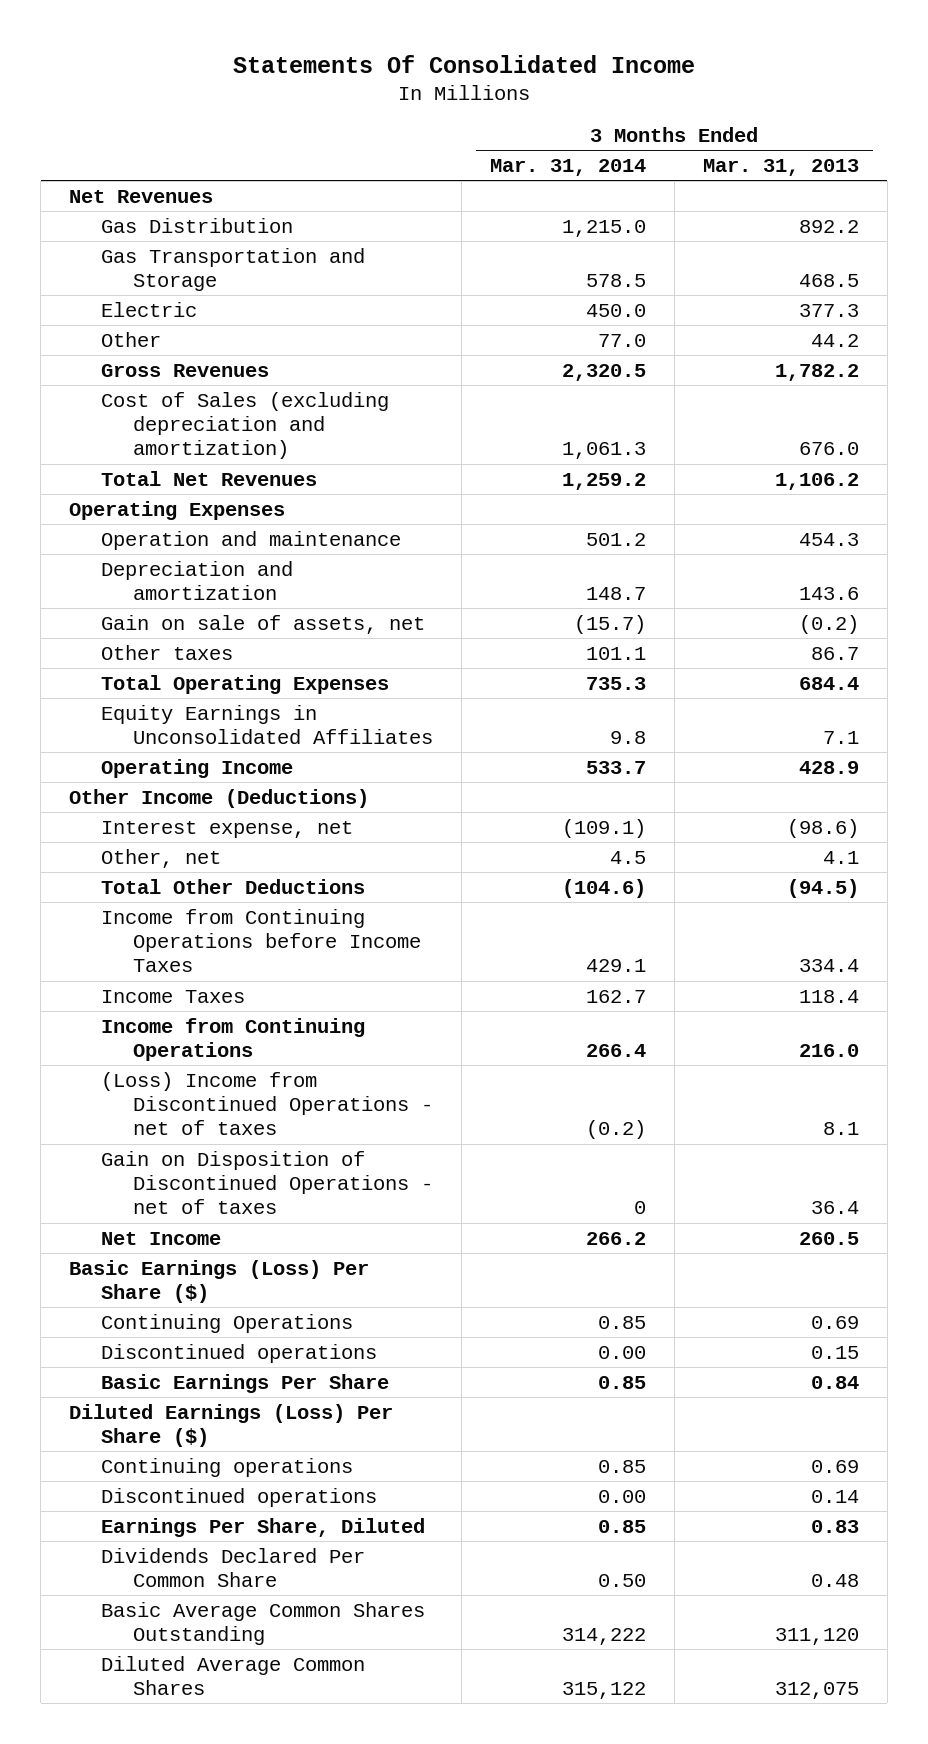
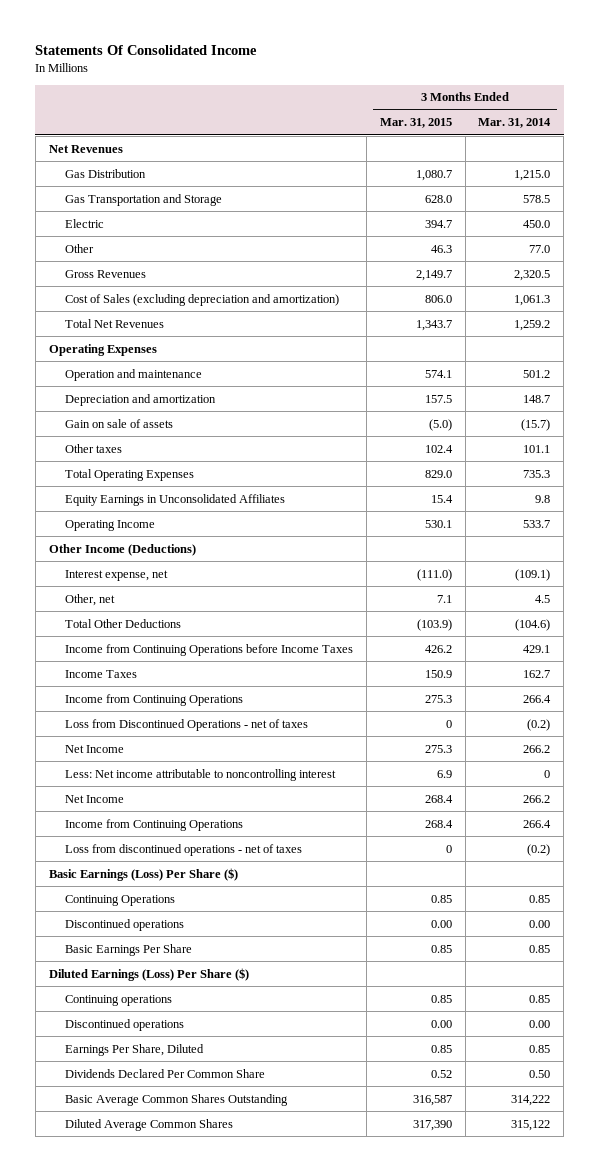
[702,158,859,176] Mar. 31, 2013 -> none
none -> [379,118,452,129] Mar. 31, 2015
[101,614,426,634] Gain on sale of assets, net -> [64,418,173,428] Gain on sale of assets
[101,1150,433,1215] Gain on Disposition of Discontinued Operations - net of taxes -> none
[101,1071,433,1136] (Loss) Income from Discontinued Operations - net of taxes -> [64,718,308,731] Loss from Discontinued Operations - net of taxes
none -> [64,768,336,781] Less: Net income attributable to noncontrolling interest
none -> [64,794,124,803] Net Income
none -> [64,818,243,831] Income from Continuing Operations
none -> [64,843,302,856] Loss from discontinued operations - net of taxes

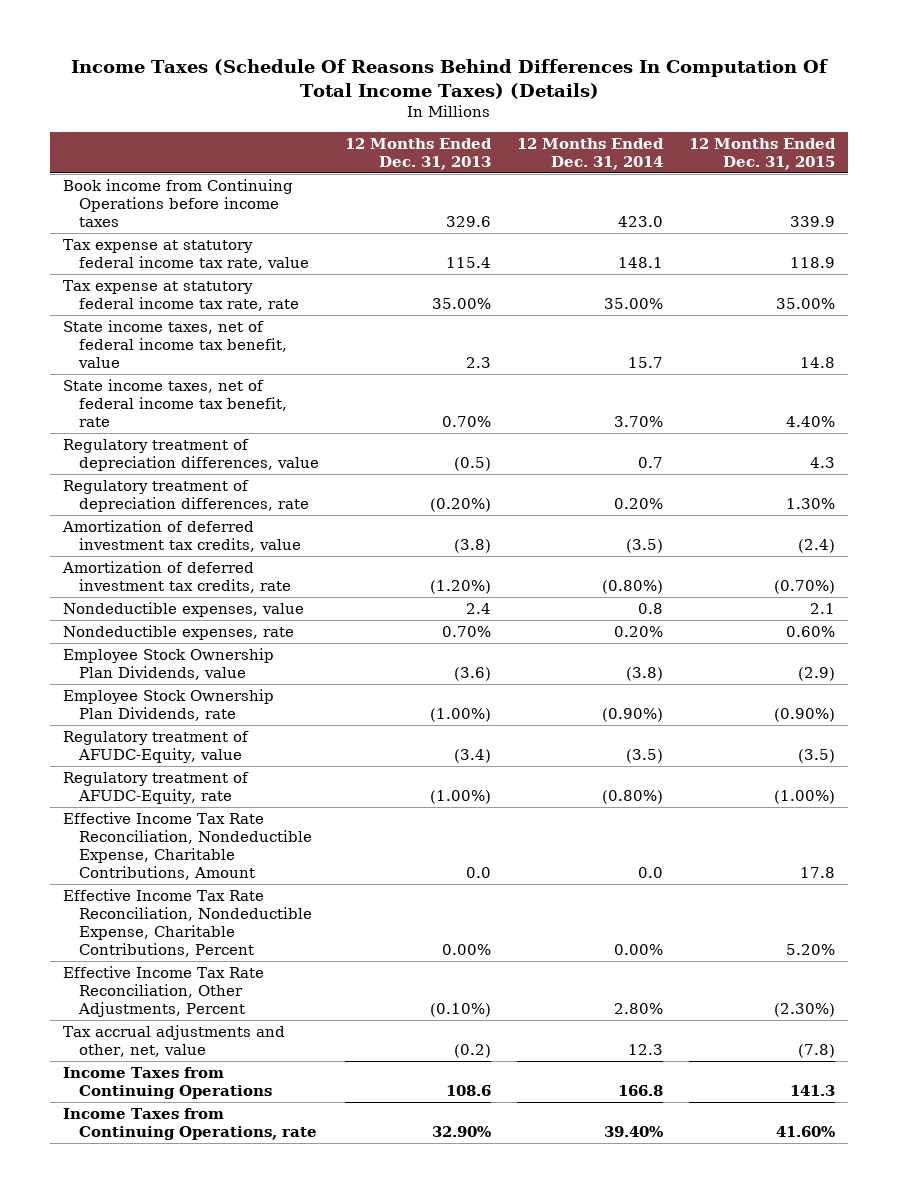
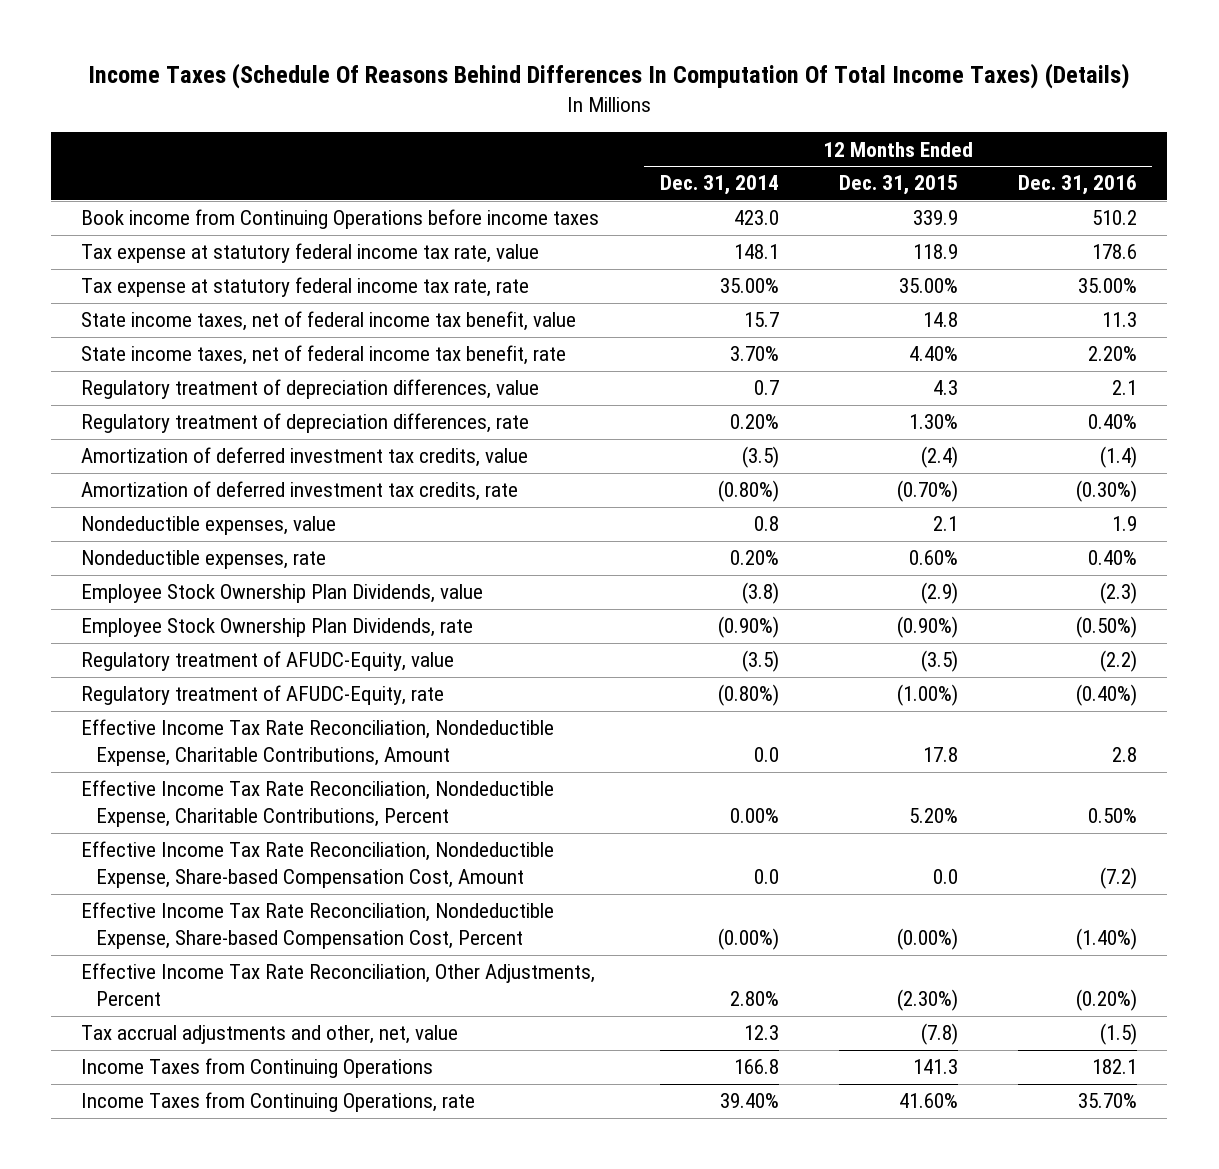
[345,137,493,170] 12 Months Ended Dec. 31, 2013 -> none
none -> [1018,175,1138,196] Dec. 31, 2016
none -> [81,841,555,889] Effective Income Tax Rate Reconciliation, Nondeductible Expense, Share-based Compensation Cost, Amount
none -> [81,902,555,950] Effective Income Tax Rate Reconciliation, Nondeductible Expense, Share-based Compensation Cost, Percent

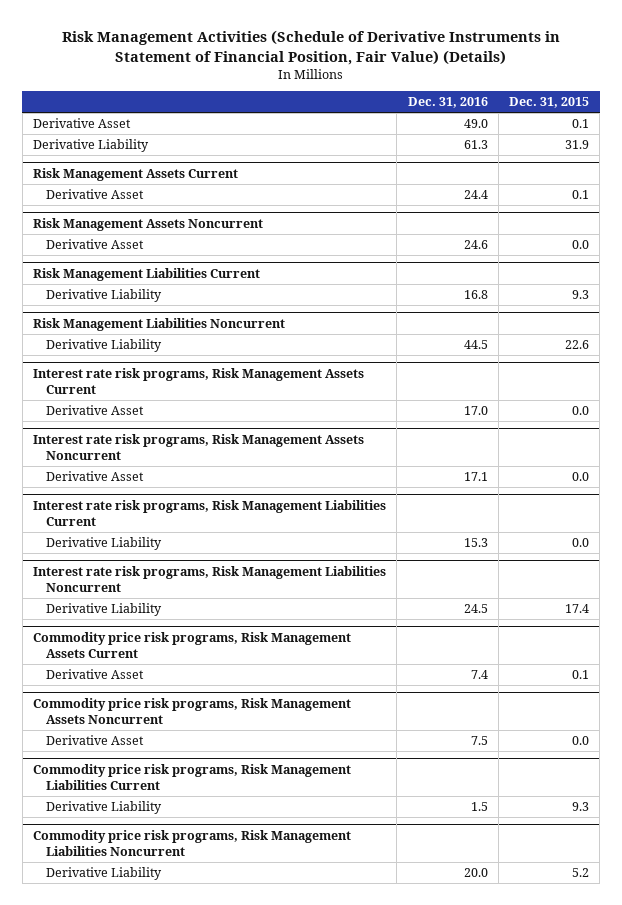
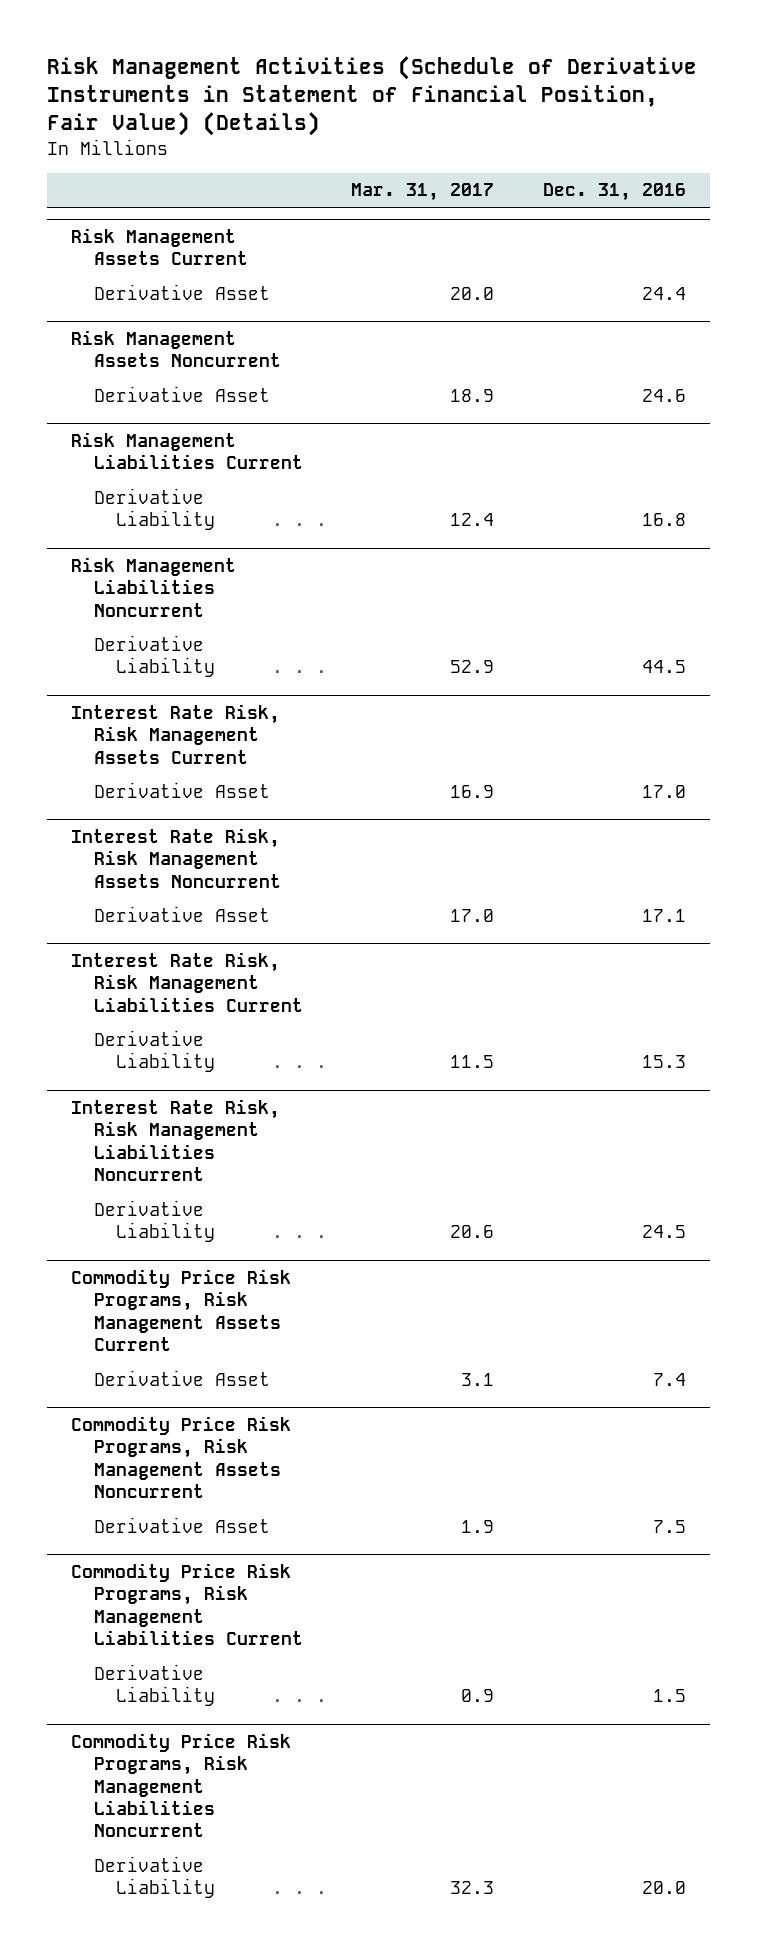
[509,97,590,109] Dec. 31, 2015 -> none
none -> [351,183,495,202] Mar. 31, 2017
[33,117,132,128] Derivative Asset -> none
[33,138,150,152] Derivative Liability -> none
[33,367,365,394] Interest rate risk programs, Risk Management Assets Current -> [70,703,280,764] Interest Rate Risk, Risk Management Assets Current
[33,433,365,460] Interest rate risk programs, Risk Management Assets Noncurrent -> [70,827,281,888] Interest Rate Risk, Risk Management Assets Noncurrent
[33,499,387,526] Interest rate risk programs, Risk Management Liabilities Current -> [70,951,303,1012] Interest Rate Risk, Risk Management Liabilities Current
[33,565,387,592] Interest rate risk programs, Risk Management Liabilities Noncurrent -> [70,1098,280,1181] Interest Rate Risk, Risk Management Liabilities Noncurrent
[33,631,352,658] Commodity price risk programs, Risk Management Assets Current -> [70,1268,291,1351] Commodity Price Risk Programs, Risk Management Assets Current
[33,697,352,724] Commodity price risk programs, Risk Management Assets Noncurrent -> [70,1415,291,1498] Commodity Price Risk Programs, Risk Management Assets Noncurrent
[33,763,352,790] Commodity price risk programs, Risk Management Liabilities Current -> [70,1562,303,1645] Commodity Price Risk Programs, Risk Management Liabilities Current
[33,829,352,856] Commodity price risk programs, Risk Management Liabilities Noncurrent -> [70,1732,291,1838] Commodity Price Risk Programs, Risk Management Liabilities Noncurrent

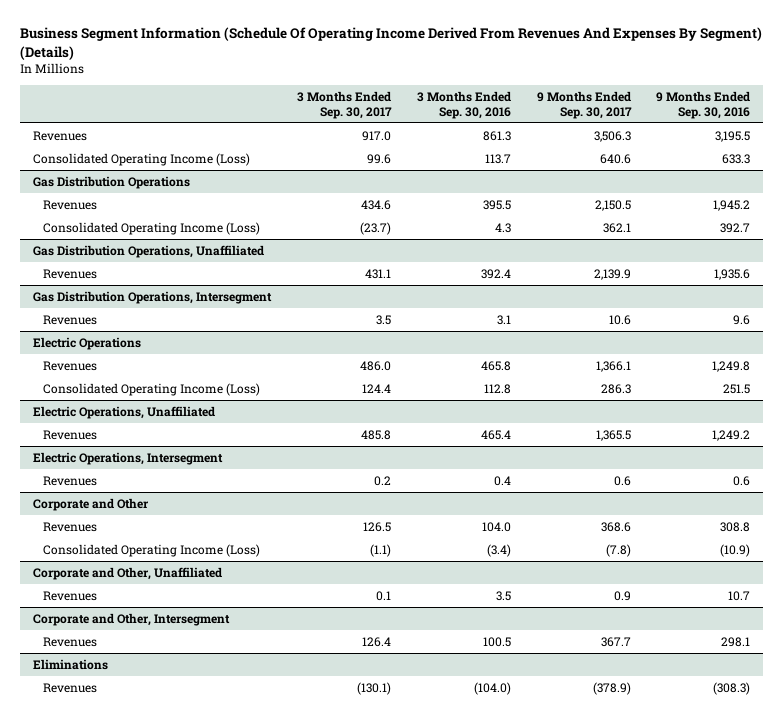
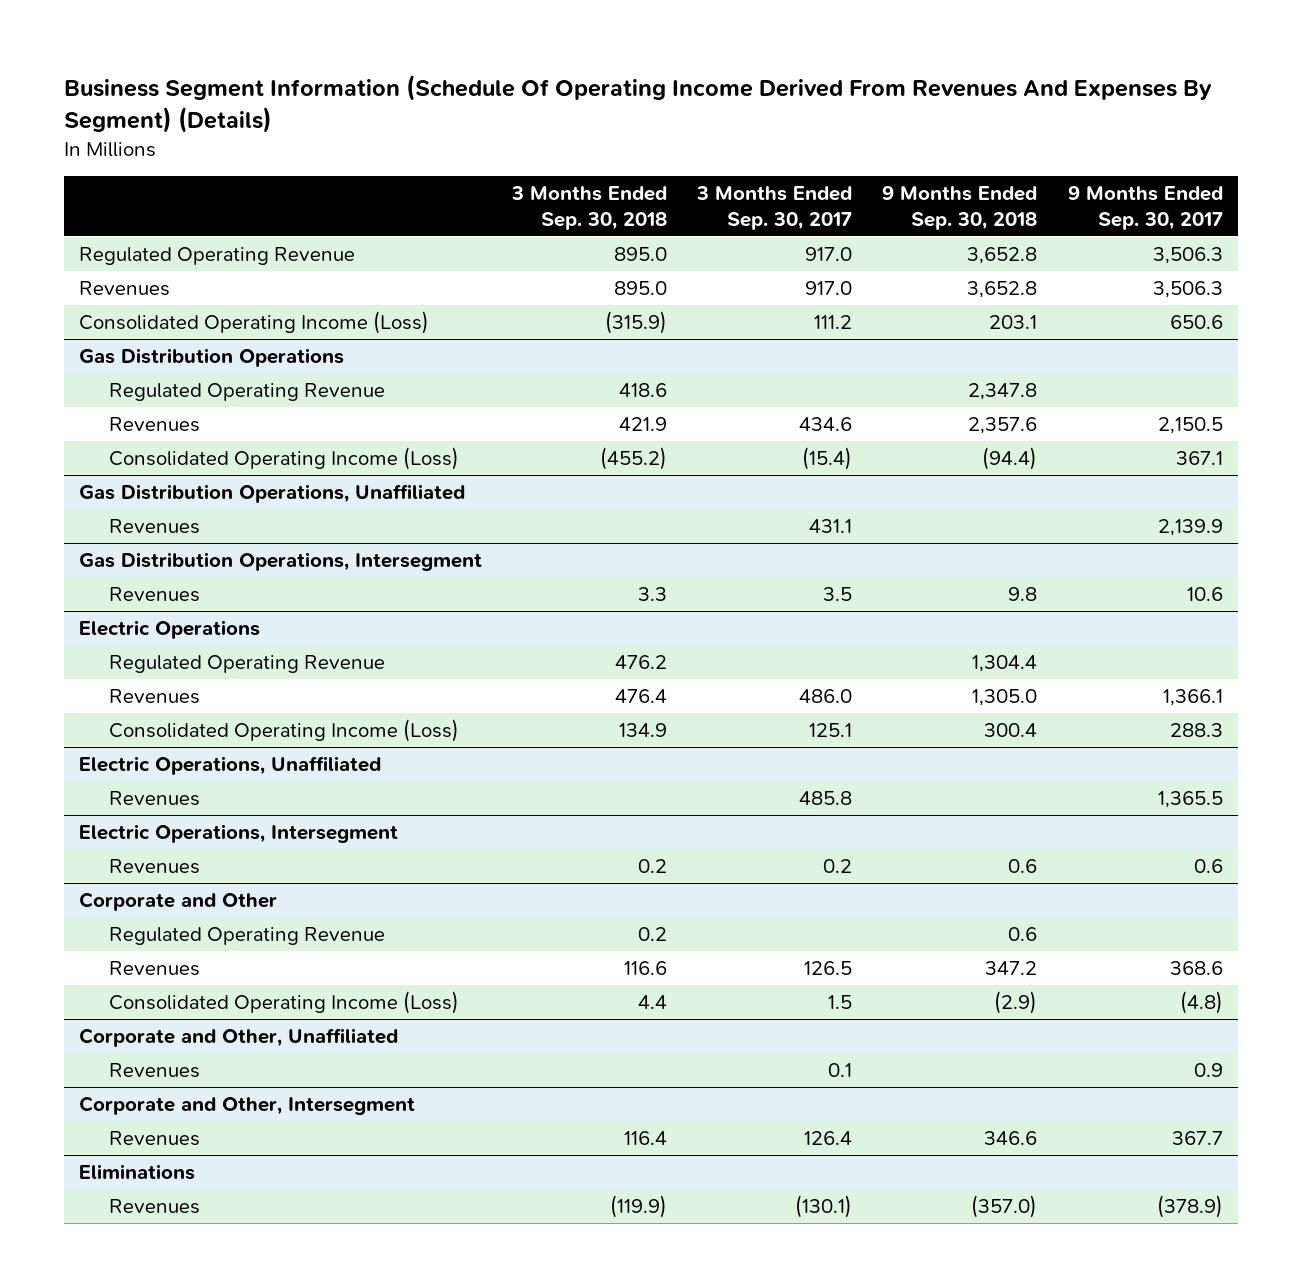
[416,90,511,119] 3 Months Ended Sep. 30, 2016 -> none
[656,90,751,119] 9 Months Ended Sep. 30, 2016 -> none
none -> [511,186,668,230] 3 Months Ended Sep. 30, 2018
none -> [882,186,1038,230] 9 Months Ended Sep. 30, 2018
none -> [79,246,356,265] Regulated Operating Revenue
[366,153,391,164] 99.6 -> [814,314,853,329] 111.2
[599,153,631,164] 640.6 -> [1169,314,1223,329] 650.6
none -> [109,382,386,401] Regulated Operating Revenue
[359,221,391,235] (23.7) -> [802,446,853,470] (15.4)
[602,222,631,233] 362.1 -> [1175,450,1223,465] 367.1
none -> [109,654,386,673] Regulated Operating Revenue
[361,383,391,393] 124.4 -> [809,722,853,737] 125.1
[600,383,631,394] 286.3 -> [1169,722,1223,737] 288.3
none -> [109,926,386,945] Regulated Operating Revenue
[369,543,391,557] (1.1) -> [828,994,853,1009] 1.5
[605,543,631,557] (7.8) -> [1179,990,1223,1014] (4.8)

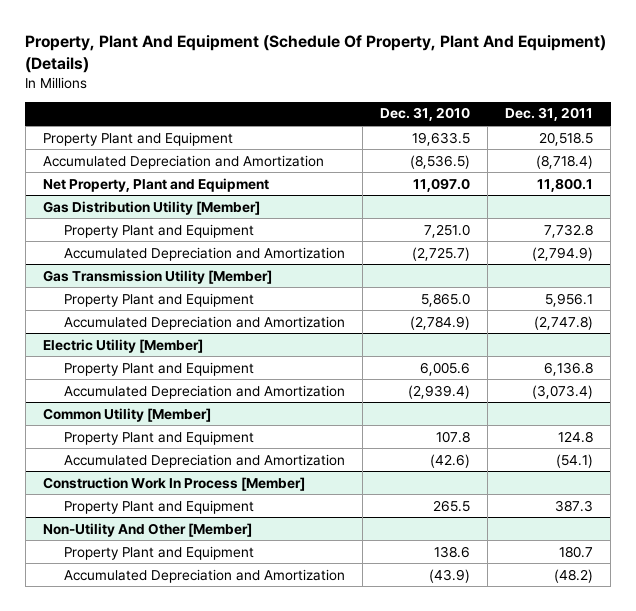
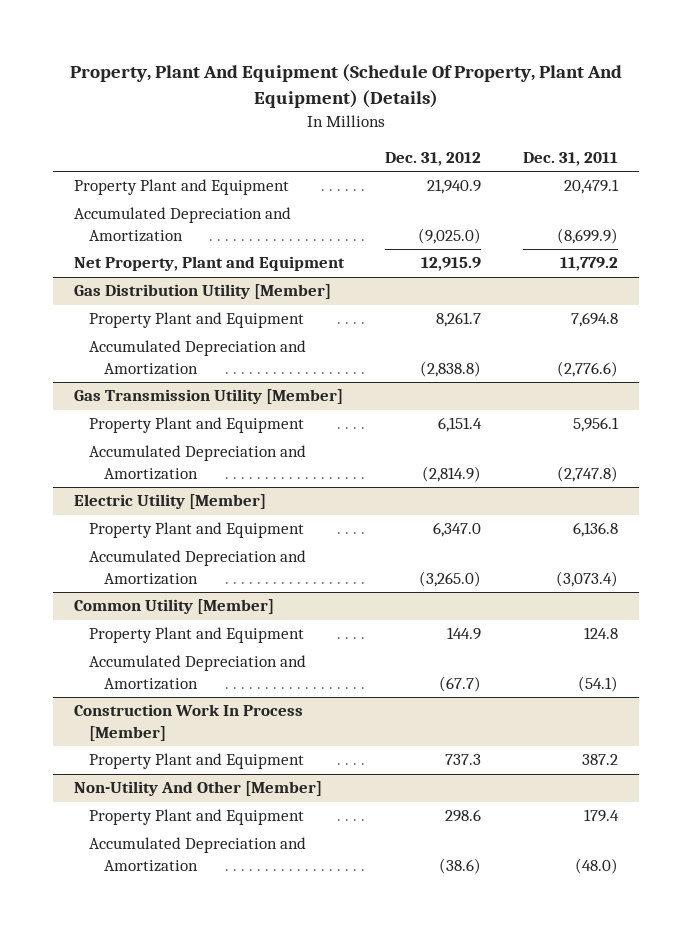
[379,107,470,122] Dec. 31, 2010 -> none
none -> [385,151,482,166] Dec. 31, 2012
[539,131,594,146] 20,518.5 -> [564,179,620,195] 20,479.1
[536,154,594,169] (8,718.4) -> [557,228,619,245] (8,699.9)
[537,177,594,192] 11,800.1 -> [560,257,619,272] 11,779.2
[544,223,594,238] 7,732.8 -> [571,312,619,328] 7,694.8
[532,246,594,261] (2,794.9) -> [557,361,619,378] (2,776.6)
[555,499,594,512] 387.3 -> [582,754,619,766] 387.2
[559,545,594,558] 180.7 -> [584,809,620,823] 179.4
[554,568,594,583] (48.2) -> [575,858,619,875] (48.0)

